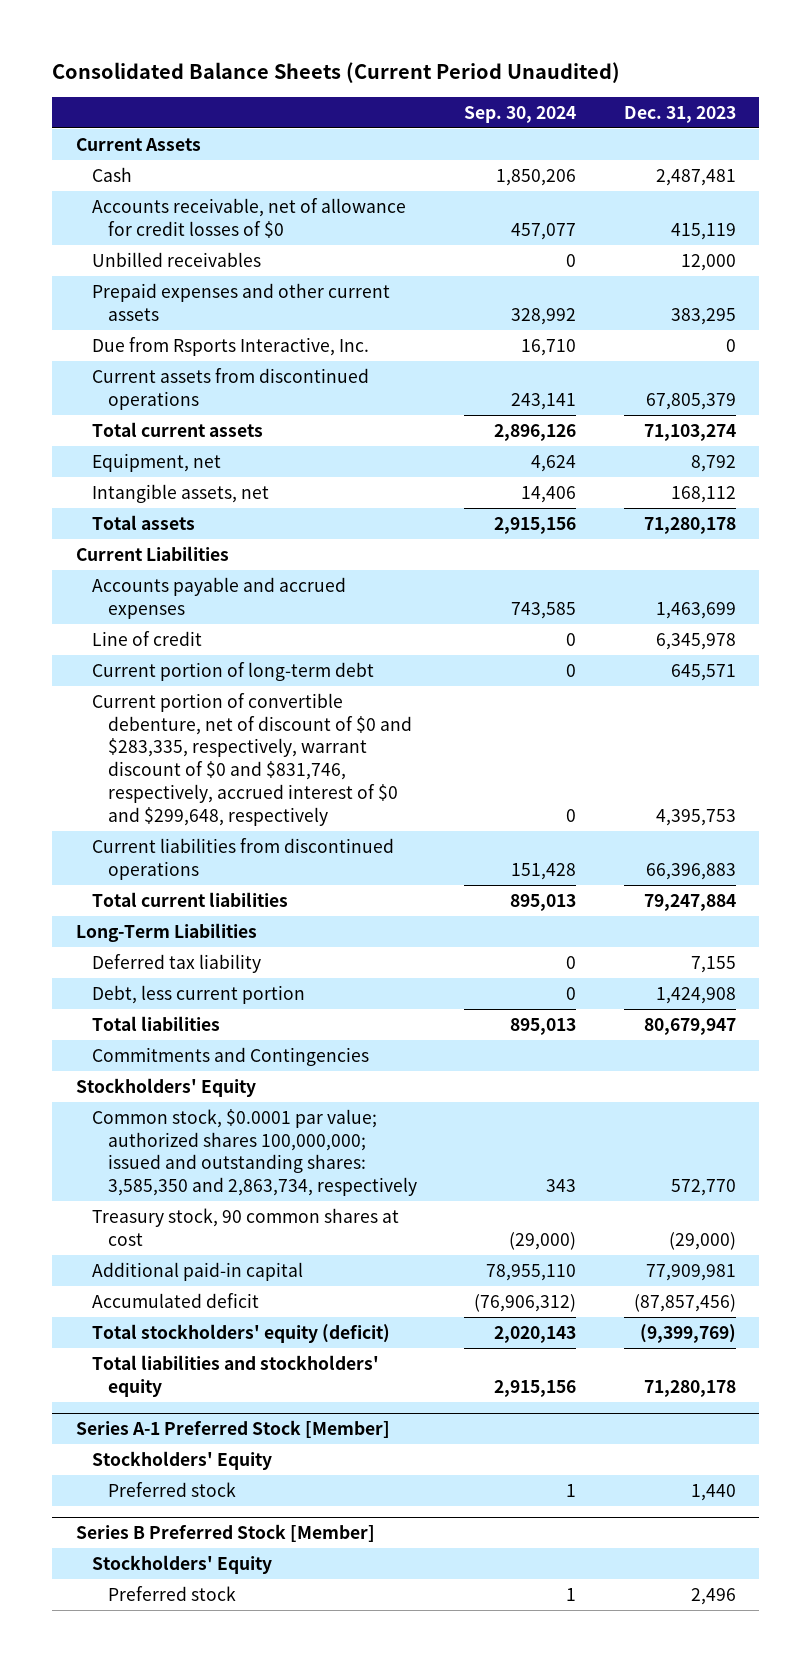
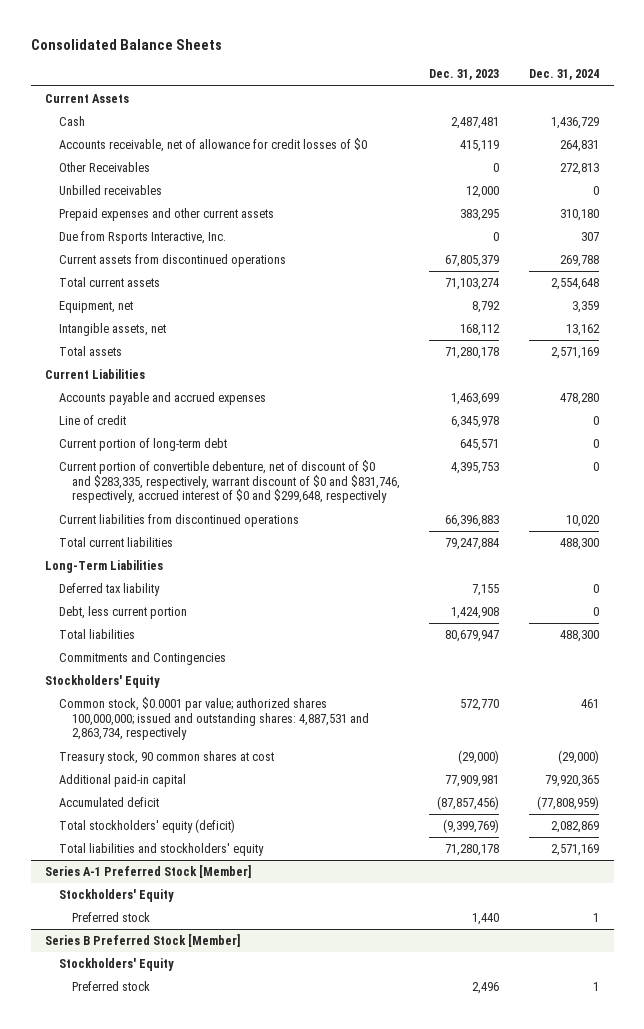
[52,62,621,84] Consolidated Balance Sheets (Current Period Unaudited) -> [30,38,222,50] Consolidated Balance Sheets
[464,105,577,123] Sep. 30, 2024 -> none
none -> [528,69,599,81] Dec. 31, 2024
none -> [58,162,150,173] Other Receivables
[91,1108,417,1197] Common stock, $0.0001 par value; authorized shares 100,000,000; issued and outstanding shares: 3,585,350 and 2,863,734, respectively -> [58,697,369,741] Common stock, $0.0001 par value; authorized shares 100,000,000; issued and outstanding shares: 4,887,531 and 2,863,734, respectively

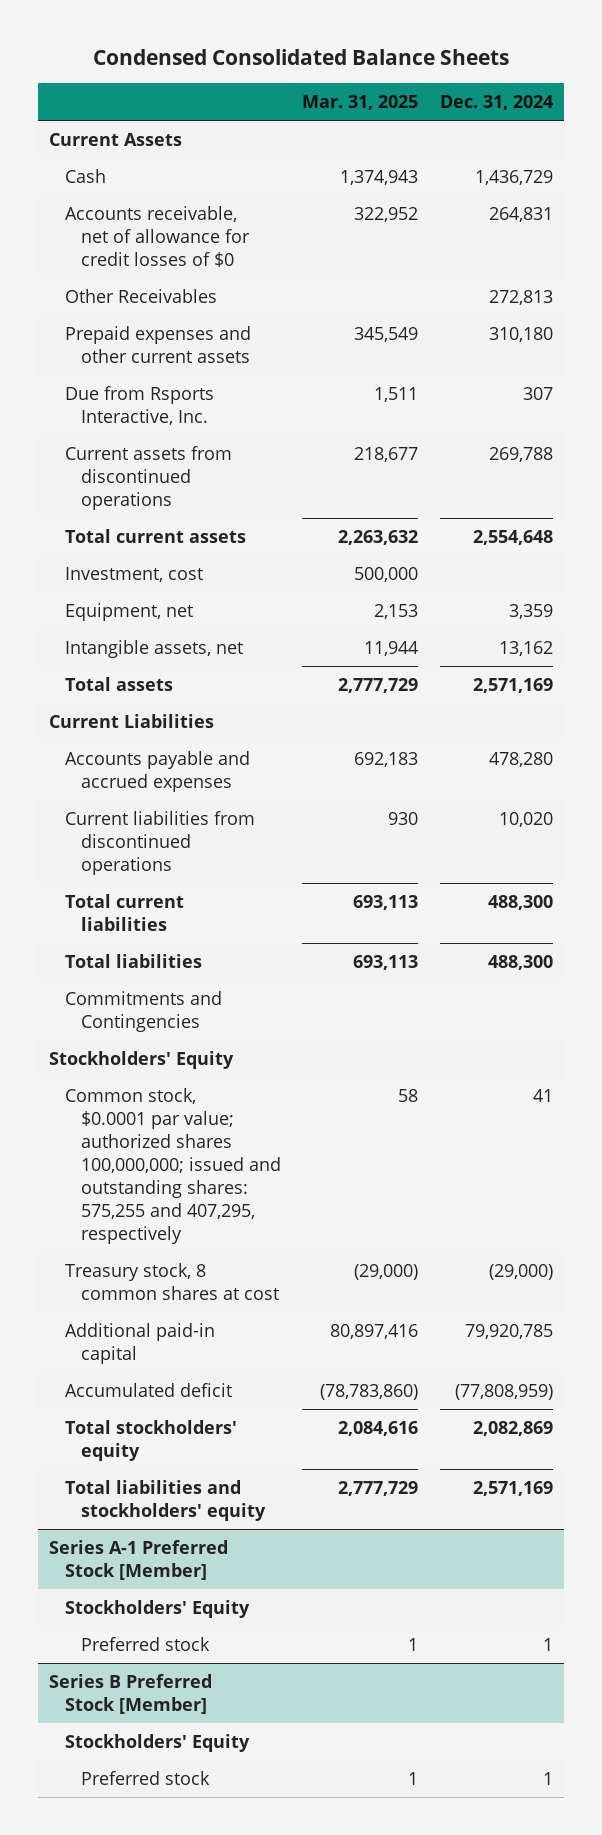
[30,38,222,50] Consolidated Balance Sheets -> [92,49,509,66] Condensed Consolidated Balance Sheets
[429,69,500,81] Dec. 31, 2023 -> none
none -> [302,94,419,110] Mar. 31, 2025
[58,185,162,196] Unbilled receivables -> none
none -> [64,566,203,582] Investment, cost
[58,415,126,426] Line of credit -> none
[58,438,227,452] Current portion of long-term debt -> none
[58,460,400,504] Current portion of convertible debenture, net of discount of $0 and $283,335, respectively, warrant discount of $0 and $831,746, respectively, accrued interest of $0 and $299,648, respectively -> none
[45,560,164,574] Long-Term Liabilities -> none
[58,583,160,597] Deferred tax liability -> none
[58,606,187,620] Debt, less current portion -> none
[58,697,369,741] Common stock, $0.0001 par value; authorized shares 100,000,000; issued and outstanding shares: 4,887,531 and 2,863,734, respectively -> [64,1087,281,1244] Common stock, $0.0001 par value; authorized shares 100,000,000; issued and outstanding shares: 575,255 and 407,295, respectively
[580,699,599,709] 461 -> [532,1088,553,1102] 41
[58,751,274,765] Treasury stock, 90 common shares at cost -> [64,1262,279,1300] Treasury stock, 8 common shares at cost
[544,775,599,788] 79,920,365 -> [464,1323,553,1339] 79,920,785
[58,819,235,834] Total stockholders' equity (deficit) -> [64,1419,237,1461] Total stockholders' equity

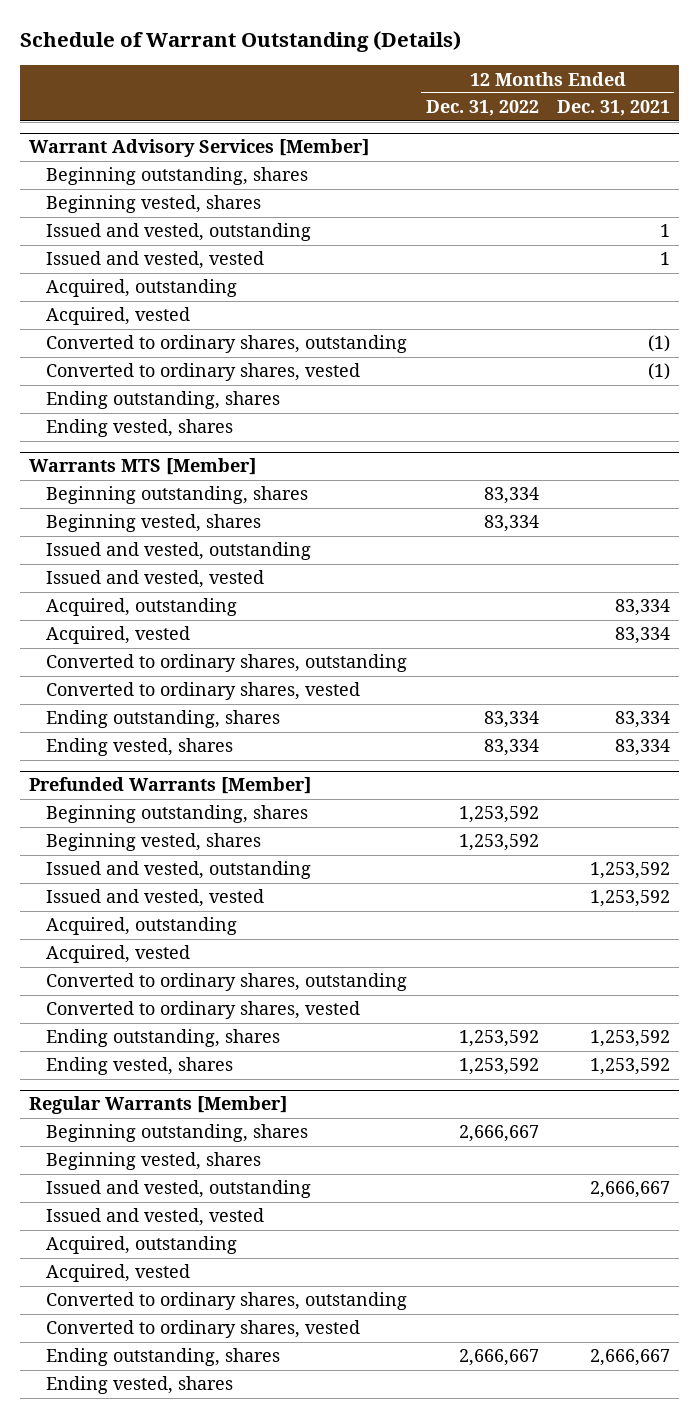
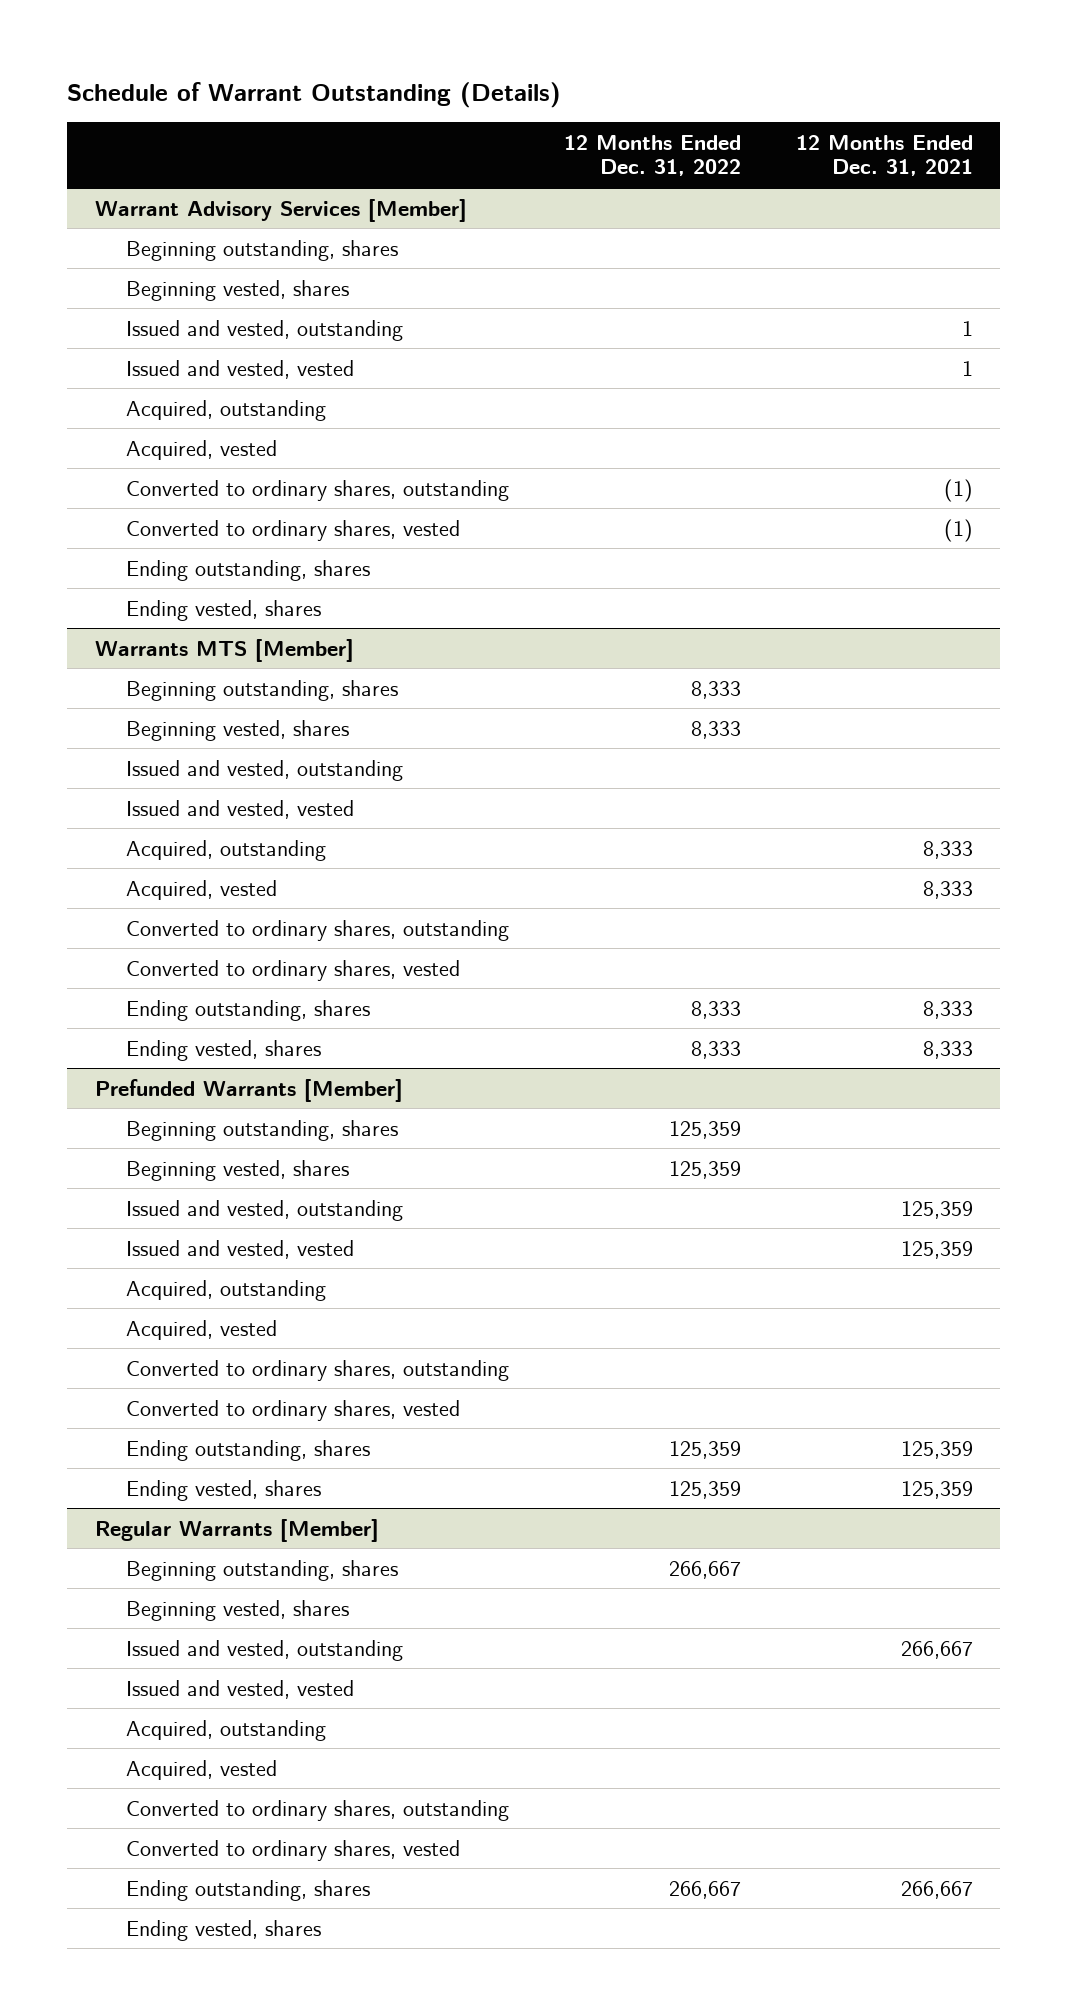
[483,487,539,505] 83,334 -> [690,680,741,699] 8,333
[483,515,539,533] 83,334 -> [690,720,741,739] 8,333
[614,599,670,617] 83,334 -> [922,840,973,859] 8,333
[614,627,670,645] 83,334 -> [922,880,973,899] 8,333
[483,711,539,729] 83,334 -> [690,1000,741,1019] 8,333
[614,711,670,729] 83,334 -> [922,1000,973,1019] 8,333
[483,739,539,757] 83,334 -> [690,1040,741,1059] 8,333
[614,739,670,757] 83,334 -> [922,1040,973,1059] 8,333
[458,806,539,824] 1,253,592 -> [668,1120,741,1139] 125,359
[458,834,539,852] 1,253,592 -> [668,1160,741,1179] 125,359
[589,862,670,880] 1,253,592 -> [900,1200,973,1219] 125,359
[589,890,670,908] 1,253,592 -> [900,1240,973,1259] 125,359
[458,1030,539,1048] 1,253,592 -> [668,1440,741,1459] 125,359
[589,1030,670,1048] 1,253,592 -> [900,1440,973,1459] 125,359
[458,1058,539,1076] 1,253,592 -> [668,1480,741,1499] 125,359
[589,1058,670,1076] 1,253,592 -> [900,1480,973,1499] 125,359
[458,1125,539,1143] 2,666,667 -> [668,1560,741,1579] 266,667
[589,1181,670,1199] 2,666,667 -> [900,1640,973,1659] 266,667
[458,1349,539,1367] 2,666,667 -> [668,1880,741,1899] 266,667
[589,1349,670,1367] 2,666,667 -> [900,1880,973,1899] 266,667

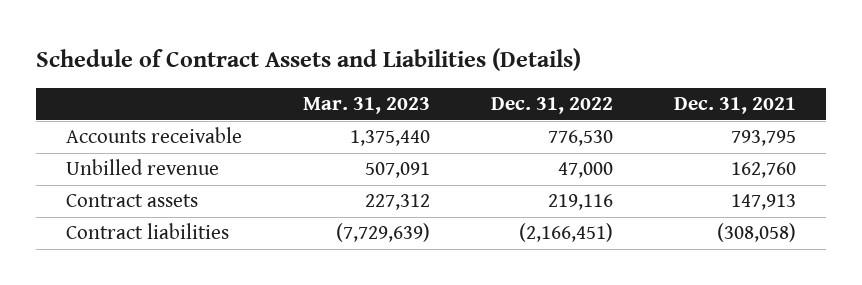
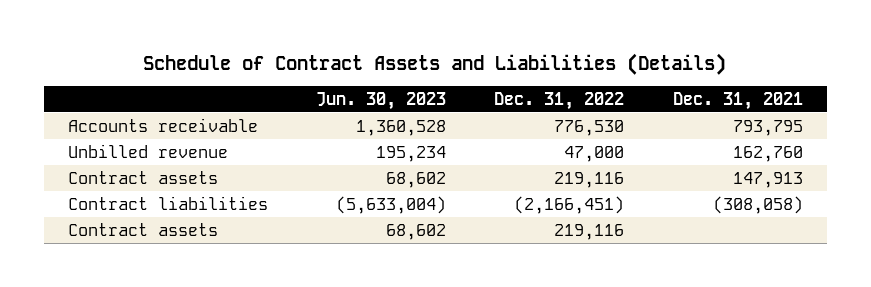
[303,97,431,115] Mar. 31, 2023 -> none
none -> [316,91,447,110] Jun. 30, 2023
none -> [68,222,219,236] Contract assets

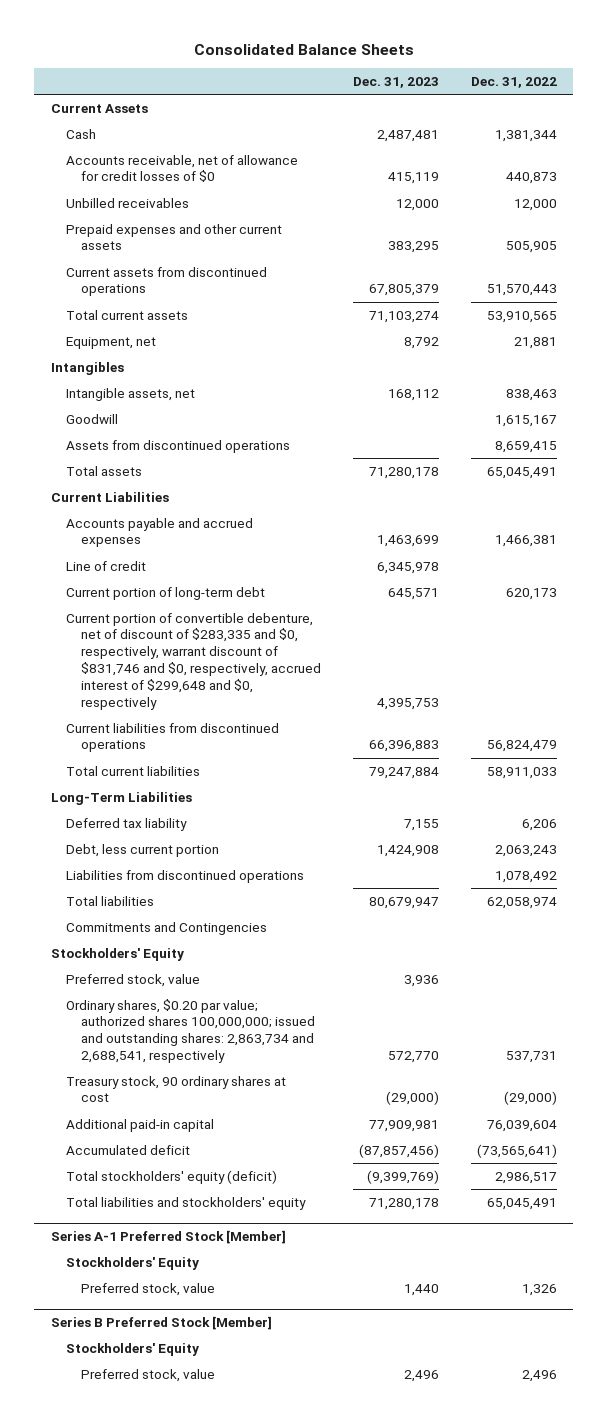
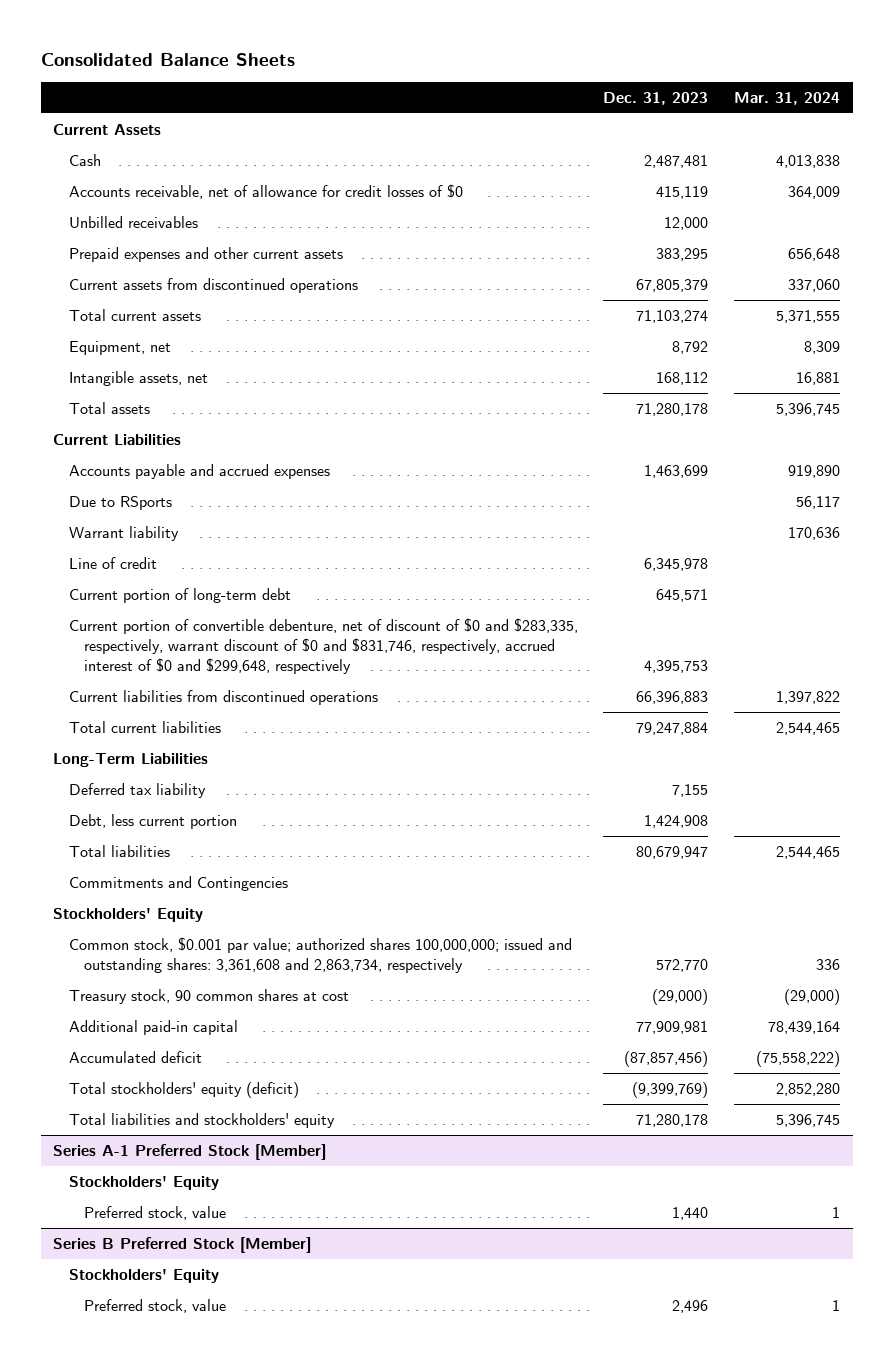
[471,76,558,88] Dec. 31, 2022 -> none
none -> [734,91,841,105] Mar. 31, 2024
[50,361,124,375] Intangibles -> none
[65,413,118,424] Goodwill -> none
[65,439,290,453] Assets from discontinued operations -> none
none -> [68,496,172,511] Due to RSports
none -> [68,526,179,542] Warrant liability
[65,612,321,710] Current portion of convertible debenture, net of discount of $283,335 and $0, respectively, warrant discount of $831,746 and $0, respectively, accrued interest of $299,648 and $0, respectively -> [68,618,578,675] Current portion of convertible debenture, net of discount of $0 and $283,335, respectively, warrant discount of $0 and $831,746, respectively, accrued interest of $0 and $299,648, respectively
[65,869,304,883] Liabilities from discontinued operations -> none
[65,973,200,987] Preferred stock, value -> none
[65,998,315,1064] Ordinary shares, $0.20 par value; authorized shares 100,000,000; issued and outstanding shares: 2,863,734 and 2,688,541, respectively -> [68,937,572,974] Common stock, $0.001 par value; authorized shares 100,000,000; issued and outstanding shares: 3,361,608 and 2,863,734, respectively
[65,1075,286,1103] Treasury stock, 90 ordinary shares at cost -> [68,989,349,1005] Treasury stock, 90 common shares at cost

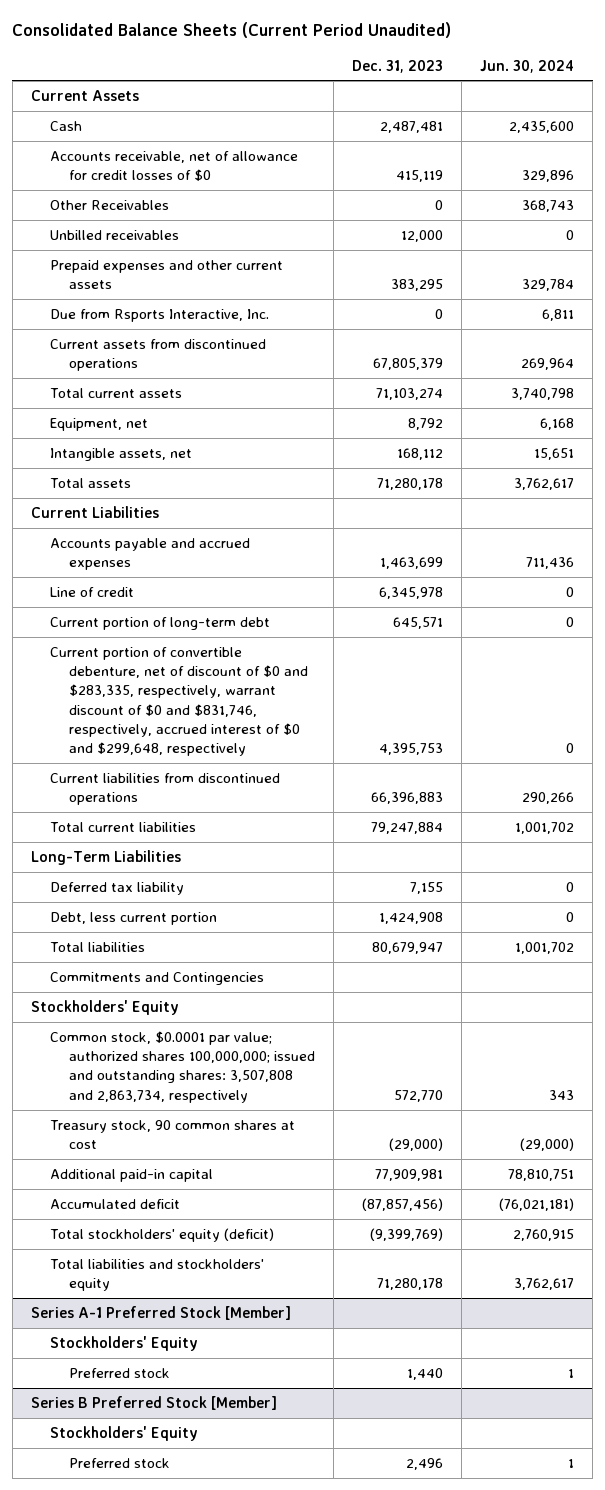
[40,52,295,66] Consolidated Balance Sheets -> [12,21,452,38] Consolidated Balance Sheets (Current Period Unaudited)
[734,91,841,105] Mar. 31, 2024 -> none
none -> [480,59,575,73] Jun. 30, 2024
none -> [49,200,169,211] Other Receivables
none -> [49,309,269,323] Due from Rsports Interactive, Inc.
[68,496,172,511] Due to RSports -> none
[68,526,179,542] Warrant liability -> none
[68,937,572,974] Common stock, $0.001 par value; authorized shares 100,000,000; issued and outstanding shares: 3,361,608 and 2,863,734, respectively -> [49,1031,315,1103] Common stock, $0.0001 par value; authorized shares 100,000,000; issued and outstanding shares: 3,507,808 and 2,863,734, respectively
[83,1206,226,1221] Preferred stock, value -> [68,1368,170,1379] Preferred stock
[83,1299,226,1314] Preferred stock, value -> [68,1458,170,1469] Preferred stock

